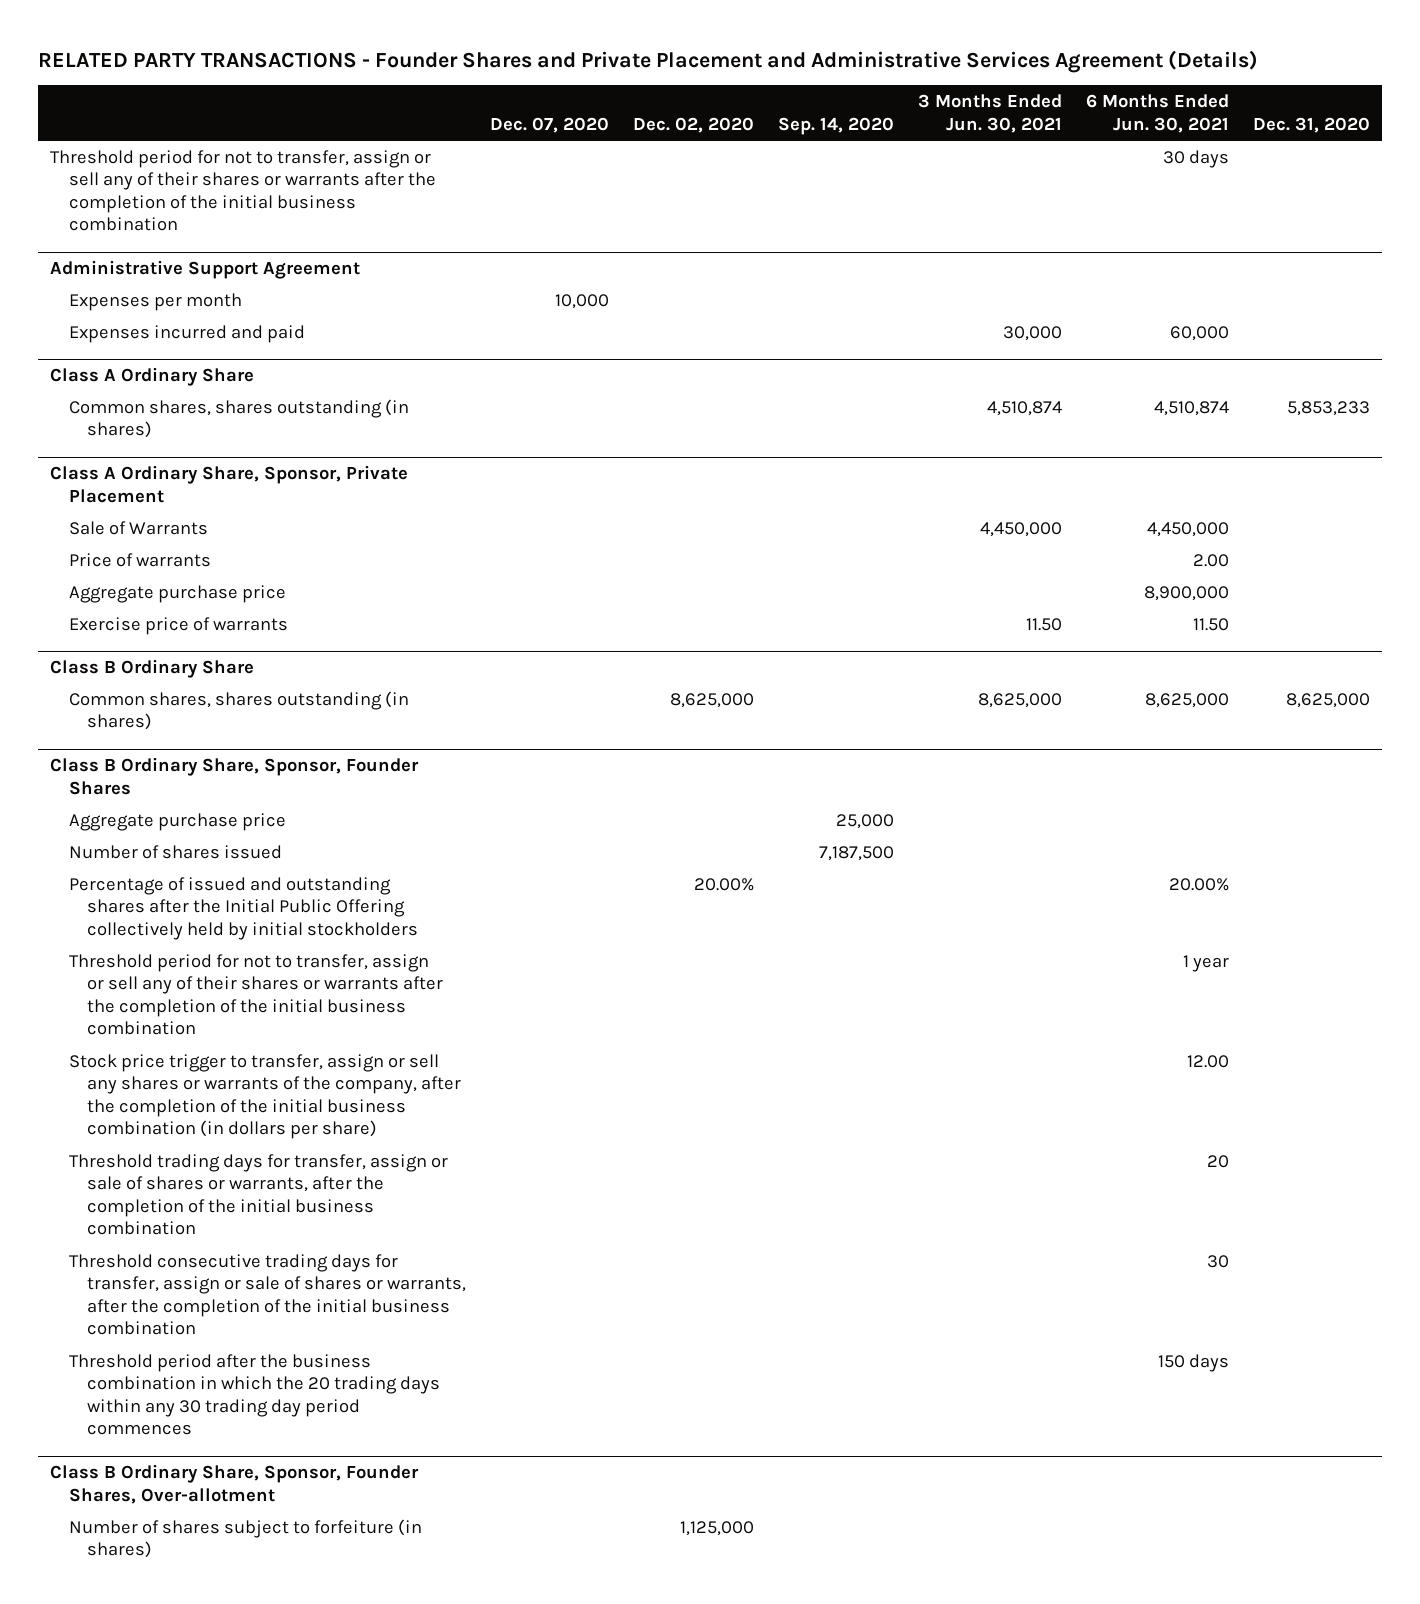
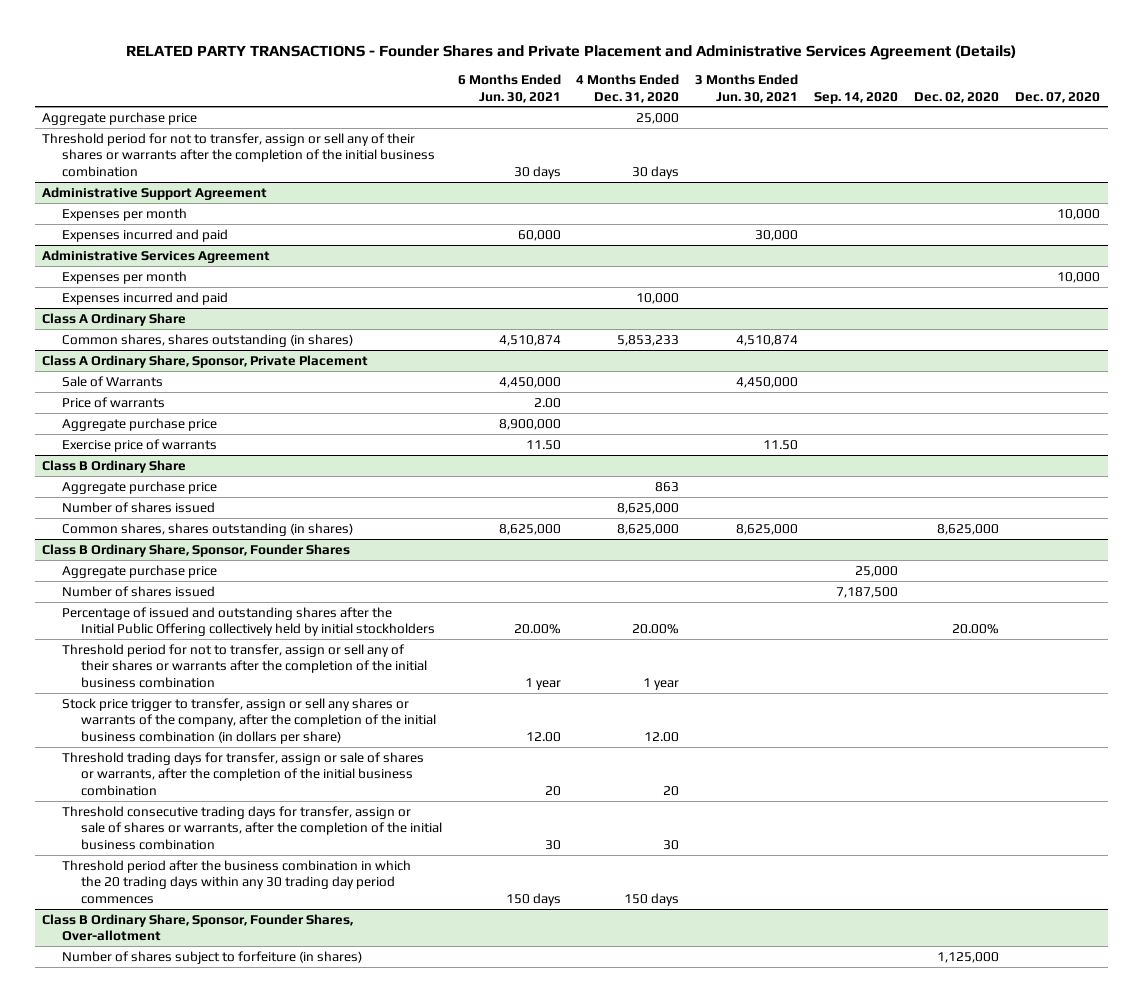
[1253,116,1371,133] Dec. 31, 2020 -> none
none -> [576,73,680,103] 4 Months Ended Dec. 31, 2020
none -> [42,111,198,125] Aggregate purchase price
none -> [42,249,271,263] Administrative Services Agreement
none -> [61,270,187,284] Expenses per month
none -> [61,291,228,305] Expenses incurred and paid
none -> [61,480,217,494] Aggregate purchase price
none -> [61,501,215,513] Number of shares issued

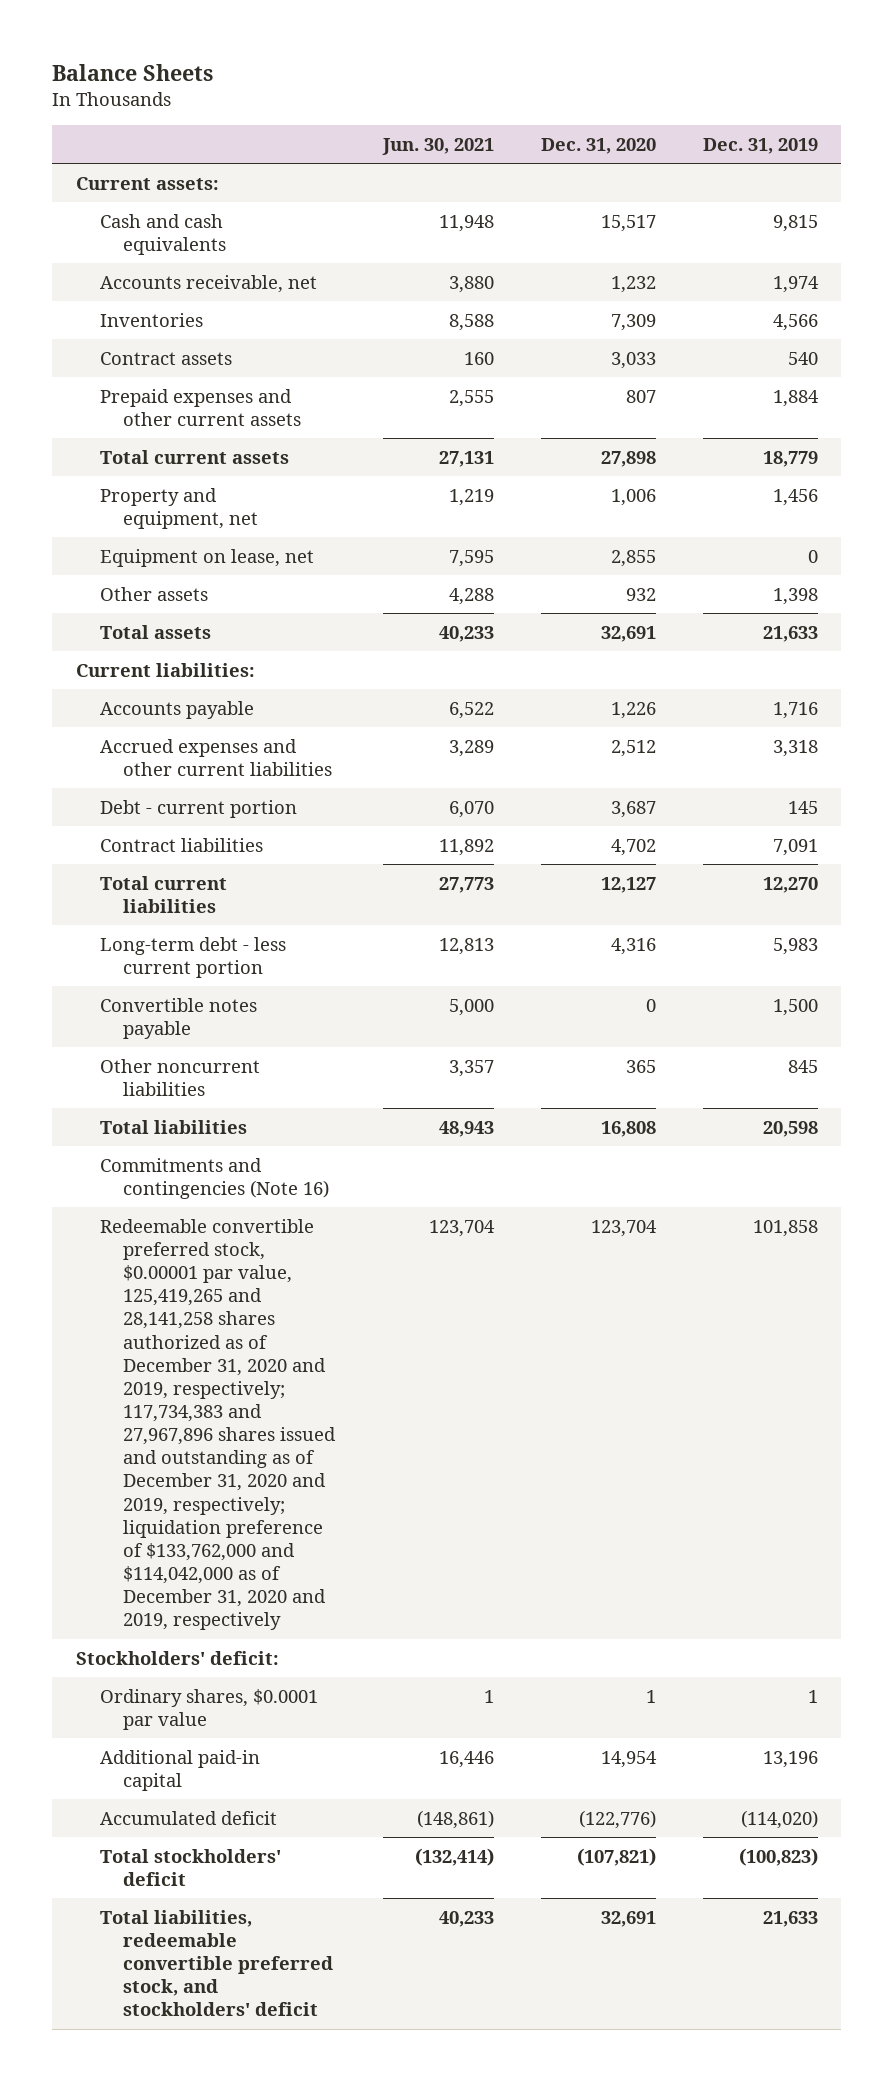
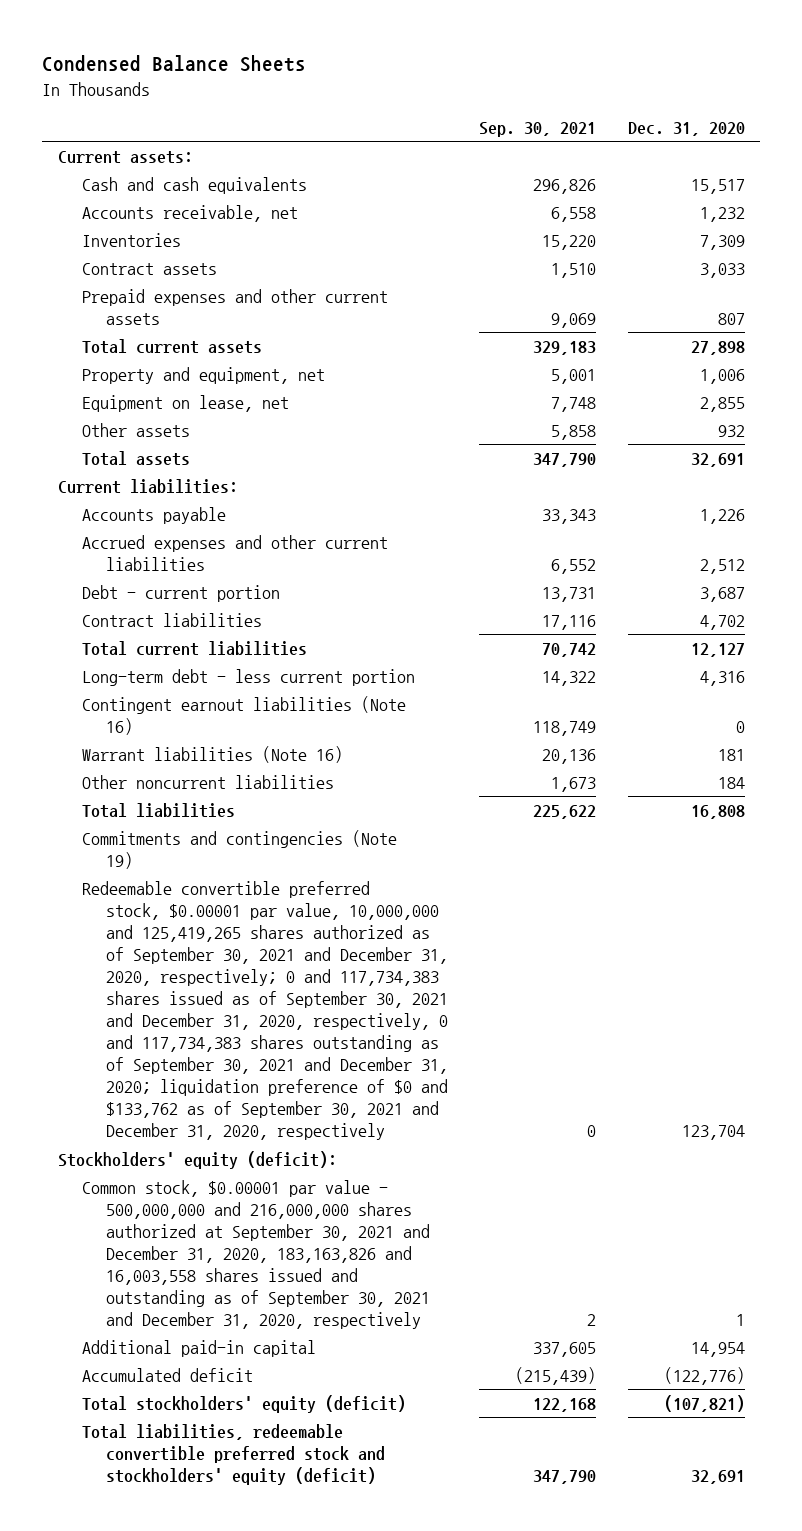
[52,64,214,82] Balance Sheets -> [41,55,306,73] Condensed Balance Sheets
[381,137,494,155] Jun. 30, 2021 -> none
[702,137,818,154] Dec. 31, 2019 -> none
none -> [479,121,597,137] Sep. 30, 2021
[99,997,257,1039] Convertible notes payable -> none
none -> [81,696,406,736] Contingent earnout liabilities (Note 16)
none -> [81,746,343,764] Warrant liabilities (Note 16)
[625,1059,656,1073] 365 -> [717,777,745,790] 184
[99,1157,330,1199] Commitments and contingencies (Note 16) -> [81,830,397,870] Commitments and contingencies (Note 19)
[99,1218,337,1631] Redeemable convertible preferred stock, $0.00001 par value, 125,419,265 and 28,141,258 shares authorized as of December 31, 2020 and 2019, respectively; 117,734,383 and 27,967,896 shares issued and outstanding as of December 31, 2020 and 2019, respectively; liquidation preference of $133,762,000 and $114,042,000 as of December 31, 2020 and 2019, respectively -> [81,881,448,1141] Redeemable convertible preferred stock, $0.00001 par value, 10,000,000 and 125,419,265 shares authorized as of September 30, 2021 and December 31, 2020, respectively; 0 and 117,734,383 shares issued as of September 30, 2021 and December 31, 2020, respectively, 0 and 117,734,383 shares outstanding as of September 30, 2021 and December 31, 2020; liquidation preference of $0 and $133,762 as of September 30, 2021 and December 31, 2020, respectively
[75,1650,279,1665] Stockholders' deficit: -> [57,1151,337,1170] Stockholders' equity (deficit):
[99,1688,318,1730] Ordinary shares, $0.0001 par value -> [81,1180,430,1330] Common stock, $0.00001 par value - 500,000,000 and 216,000,000 shares authorized at September 30, 2021 and December 31, 2020, 183,163,826 and 16,003,558 shares issued and outstanding as of September 30, 2021 and December 31, 2020, respectively
[99,1848,281,1886] Total stockholders' deficit -> [81,1395,406,1414] Total stockholders' equity (deficit)
[99,1909,334,2017] Total liabilities, redeemable convertible preferred stock, and stockholders' deficit -> [81,1424,385,1486] Total liabilities, redeemable convertible preferred stock and stockholders' equity (deficit)

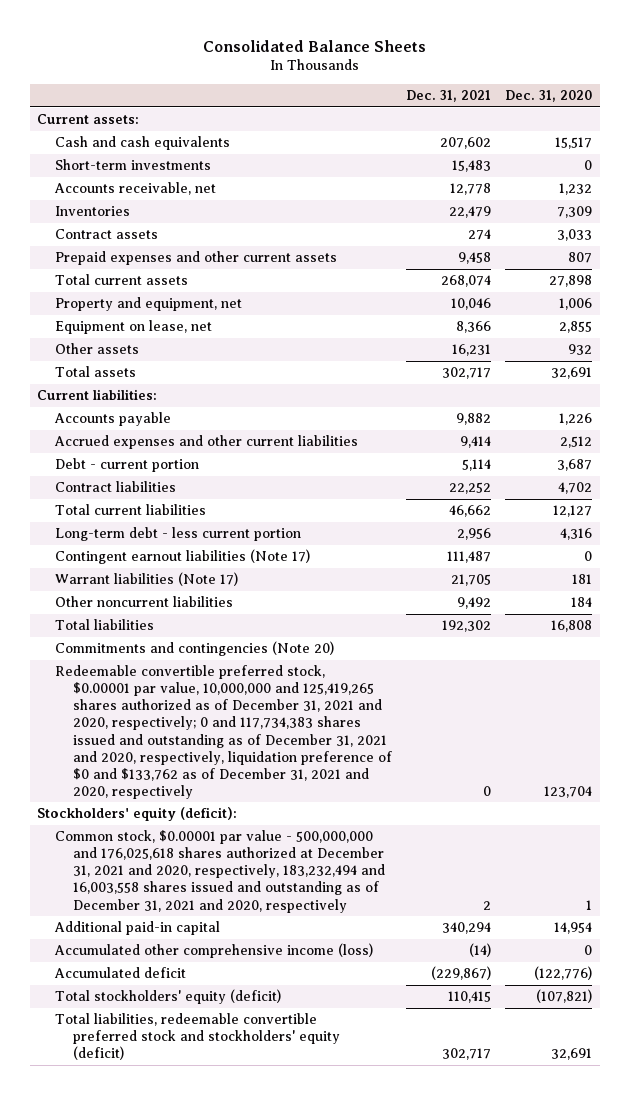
[41,55,306,73] Condensed Balance Sheets -> [202,39,426,52] Consolidated Balance Sheets
[479,121,597,137] Sep. 30, 2021 -> none
none -> [406,90,492,103] Dec. 31, 2021
none -> [54,159,211,171] Short-term investments
[81,696,406,736] Contingent earnout liabilities (Note 16) -> [54,549,310,565] Contingent earnout liabilities (Note 17)
[81,746,343,764] Warrant liabilities (Note 16) -> [54,572,238,587] Warrant liabilities (Note 17)
[81,830,397,870] Commitments and contingencies (Note 19) -> [54,641,334,657] Commitments and contingencies (Note 20)
[81,881,448,1141] Redeemable convertible preferred stock, $0.00001 par value, 10,000,000 and 125,419,265 shares authorized as of September 30, 2021 and December 31, 2020, respectively; 0 and 117,734,383 shares issued as of September 30, 2021 and December 31, 2020, respectively, 0 and 117,734,383 shares outstanding as of September 30, 2021 and December 31, 2020; liquidation preference of $0 and $133,762 as of September 30, 2021 and December 31, 2020, respectively -> [54,665,392,799] Redeemable convertible preferred stock, $0.00001 par value, 10,000,000 and 125,419,265 shares authorized as of December 31, 2021 and 2020, respectively; 0 and 117,734,383 shares issued and outstanding as of December 31, 2021 and 2020, respectively, liquidation preference of $0 and $133,762 as of December 31, 2021 and 2020, respectively
[81,1180,430,1330] Common stock, $0.00001 par value - 500,000,000 and 216,000,000 shares authorized at September 30, 2021 and December 31, 2020, 183,163,826 and 16,003,558 shares issued and outstanding as of September 30, 2021 and December 31, 2020, respectively -> [54,830,385,913] Common stock, $0.00001 par value - 500,000,000 and 176,025,618 shares authorized at December 31, 2021 and 2020, respectively, 183,232,494 and 16,003,558 shares issued and outstanding as of December 31, 2021 and 2020, respectively
none -> [53,943,373,959] Accumulated other comprehensive income (loss)

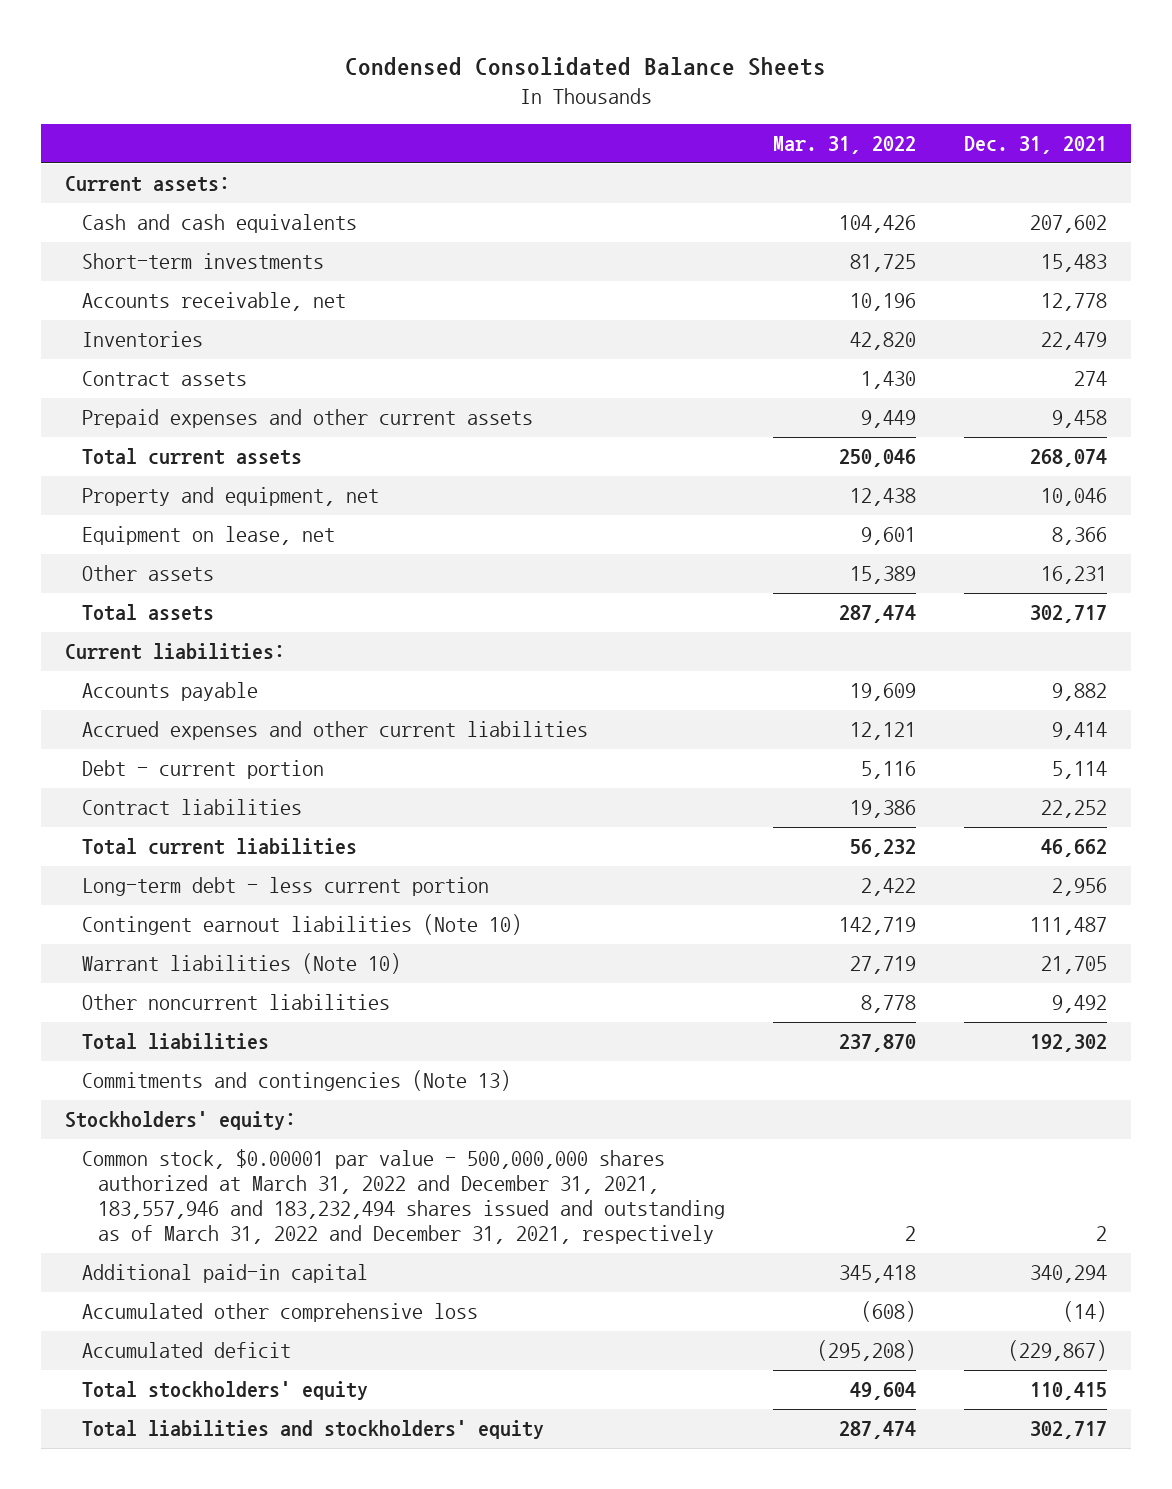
[202,39,426,52] Consolidated Balance Sheets -> [344,56,826,76] Condensed Consolidated Balance Sheets
[505,90,593,103] Dec. 31, 2020 -> none
none -> [773,136,917,155] Mar. 31, 2022
[54,549,310,565] Contingent earnout liabilities (Note 17) -> [81,914,522,936] Contingent earnout liabilities (Note 10)
[54,572,238,587] Warrant liabilities (Note 17) -> [81,953,401,975] Warrant liabilities (Note 10)
[54,665,392,799] Redeemable convertible preferred stock, $0.00001 par value, 10,000,000 and 125,419,265 shares authorized as of December 31, 2021 and 2020, respectively; 0 and 117,734,383 shares issued and outstanding as of December 31, 2021 and 2020, respectively, liquidation preference of $0 and $133,762 as of December 31, 2021 and 2020, respectively -> none
[54,641,334,657] Commitments and contingencies (Note 20) -> [81,1070,511,1092] Commitments and contingencies (Note 13)
[37,807,238,822] Stockholders' equity (deficit): -> [64,1111,296,1131] Stockholders' equity:
[54,830,385,913] Common stock, $0.00001 par value - 500,000,000 and 176,025,618 shares authorized at December 31, 2021 and 2020, respectively, 183,232,494 and 16,003,558 shares issued and outstanding as of December 31, 2021 and 2020, respectively -> [81,1149,726,1244] Common stock, $0.00001 par value - 500,000,000 shares authorized at March 31, 2022 and December 31, 2021, 183,557,946 and 183,232,494 shares issued and outstanding as of March 31, 2022 and December 31, 2021, respectively
[53,943,373,959] Accumulated other comprehensive income (loss) -> [81,1303,478,1323] Accumulated other comprehensive loss
[54,989,281,1005] Total stockholders' equity (deficit) -> [81,1381,368,1401] Total stockholders' equity
[54,1013,340,1061] Total liabilities, redeemable convertible preferred stock and stockholders' equity (deficit) -> [81,1420,544,1440] Total liabilities and stockholders' equity

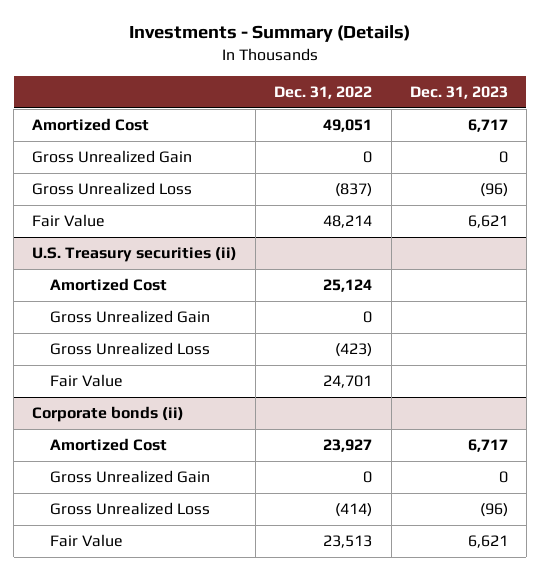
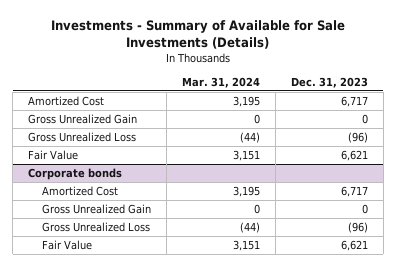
[128,25,410,43] Investments - Summary (Details) -> [50,19,345,49] Investments - Summary of Available for Sale Investments (Details)
[274,85,373,99] Dec. 31, 2022 -> none
none -> [181,76,260,88] Mar. 31, 2024
[32,247,238,263] U.S. Treasury securities (ii) -> none
[49,278,167,292] Amortized Cost -> none
[49,310,210,324] Gross Unrealized Gain -> none
[49,342,210,356] Gross Unrealized Loss -> none
[49,374,123,388] Fair Value -> none
[32,406,185,423] Corporate bonds (ii) -> [28,167,123,180] Corporate bonds

